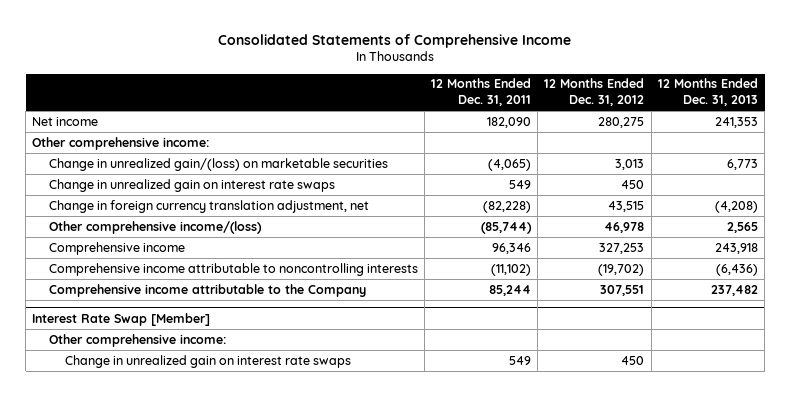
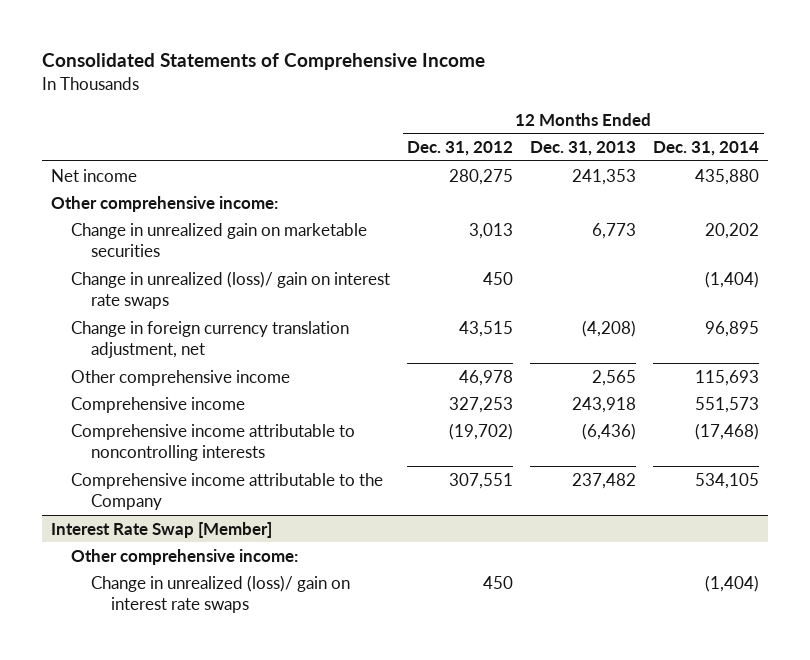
[431,78,532,107] 12 Months Ended Dec. 31, 2011 -> none
none -> [653,140,760,156] Dec. 31, 2014
[48,157,388,171] Change in unrealized gain/(loss) on marketable securities -> [70,222,367,257] Change in unrealized gain on marketable securities
[48,178,335,192] Change in unrealized gain on interest rate swaps -> [70,270,390,309] Change in unrealized (loss)/ gain on interest rate swaps
[48,220,262,234] Other comprehensive income/(loss) -> [70,369,290,386] Other comprehensive income
[65,354,352,368] Change in unrealized gain on interest rate swaps -> [90,574,350,613] Change in unrealized (loss)/ gain on interest rate swaps

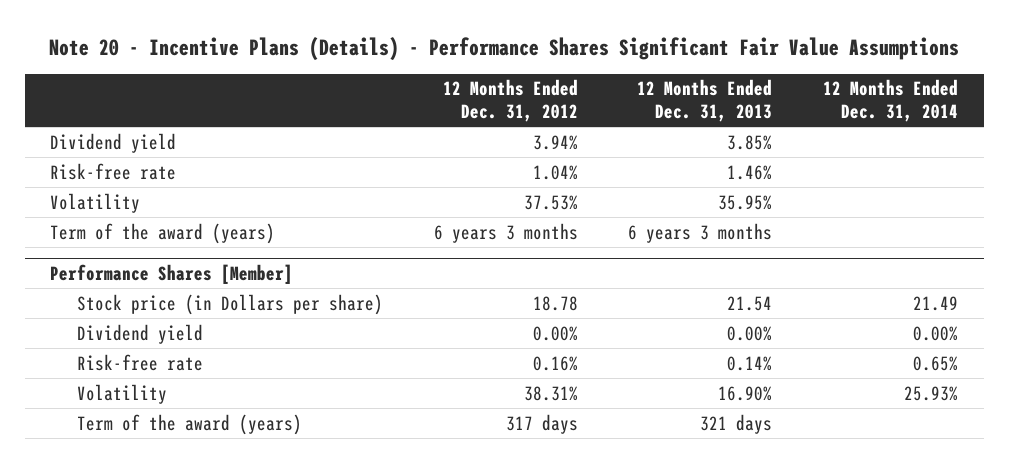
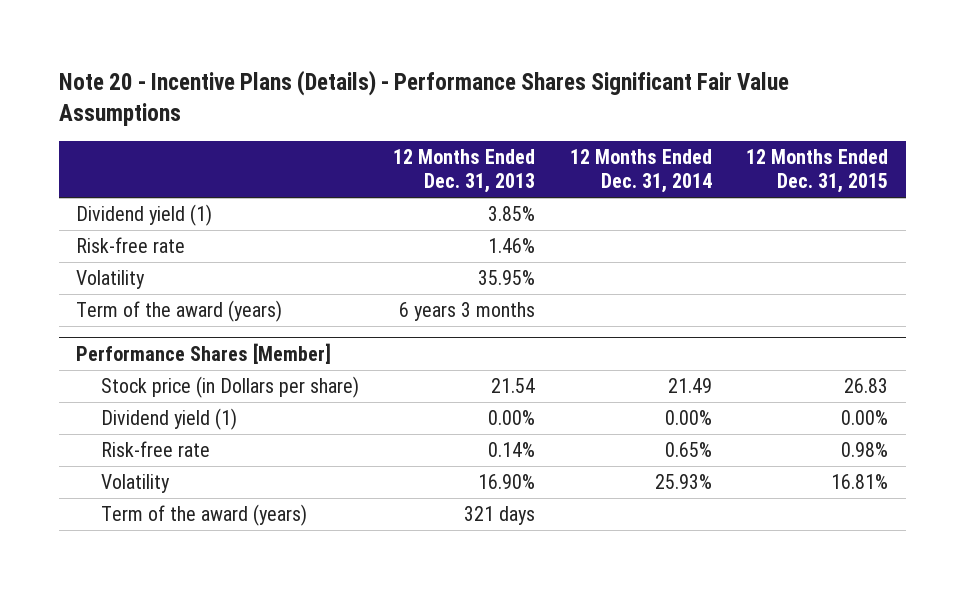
[442,79,578,123] 12 Months Ended Dec. 31, 2012 -> none
none -> [746,149,889,194] 12 Months Ended Dec. 31, 2015
[50,132,177,153] Dividend yield -> [76,204,213,227] Dividend yield (1)
[76,323,203,344] Dividend yield -> [100,408,237,431] Dividend yield (1)

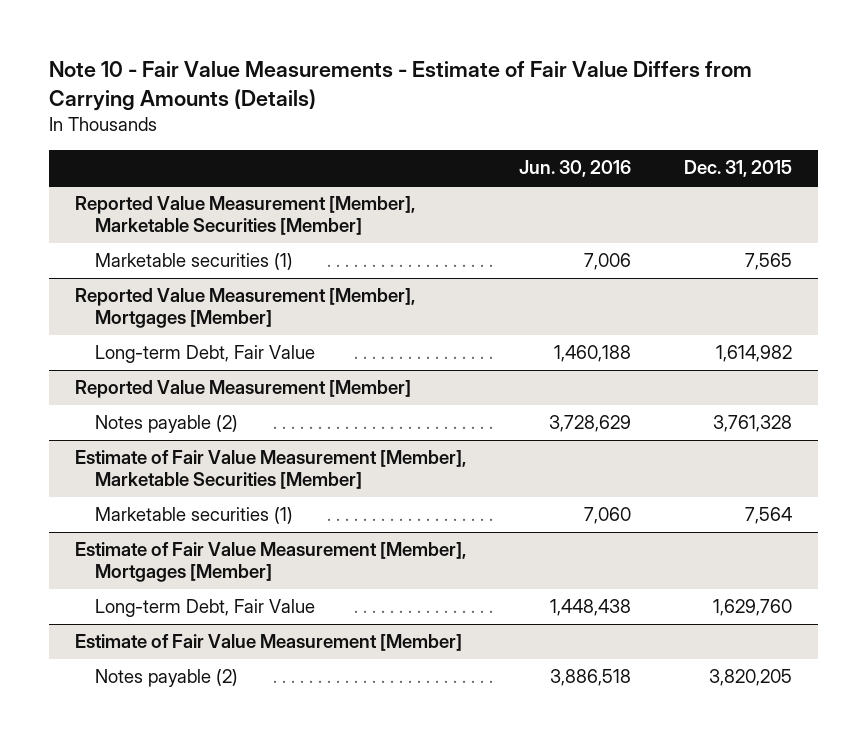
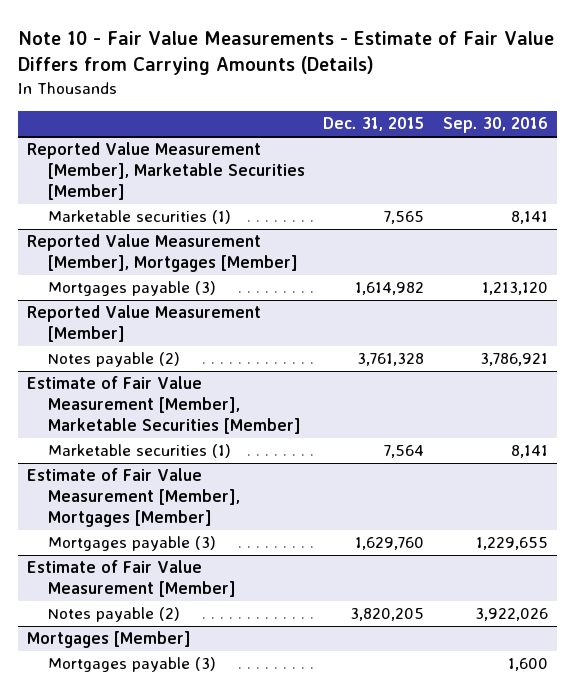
[519,160,632,178] Jun. 30, 2016 -> none
none -> [442,117,548,134] Sep. 30, 2016
[94,345,315,364] Long-term Debt, Fair Value -> [47,281,216,297] Mortgages payable (3)
[94,599,315,618] Long-term Debt, Fair Value -> [47,536,216,552] Mortgages payable (3)
none -> [27,631,192,649] Mortgages [Member]
none -> [47,657,216,673] Mortgages payable (3)

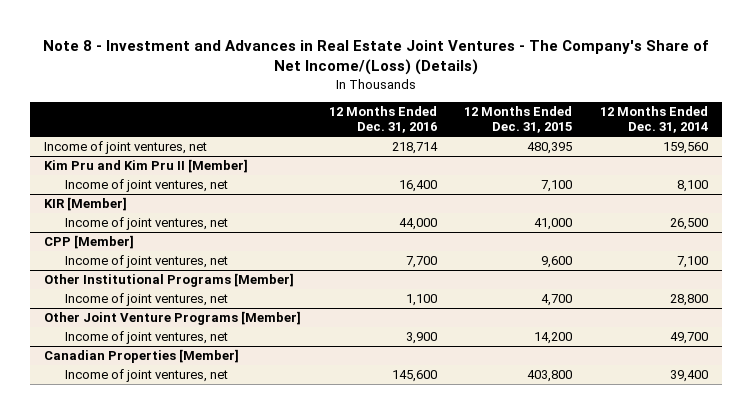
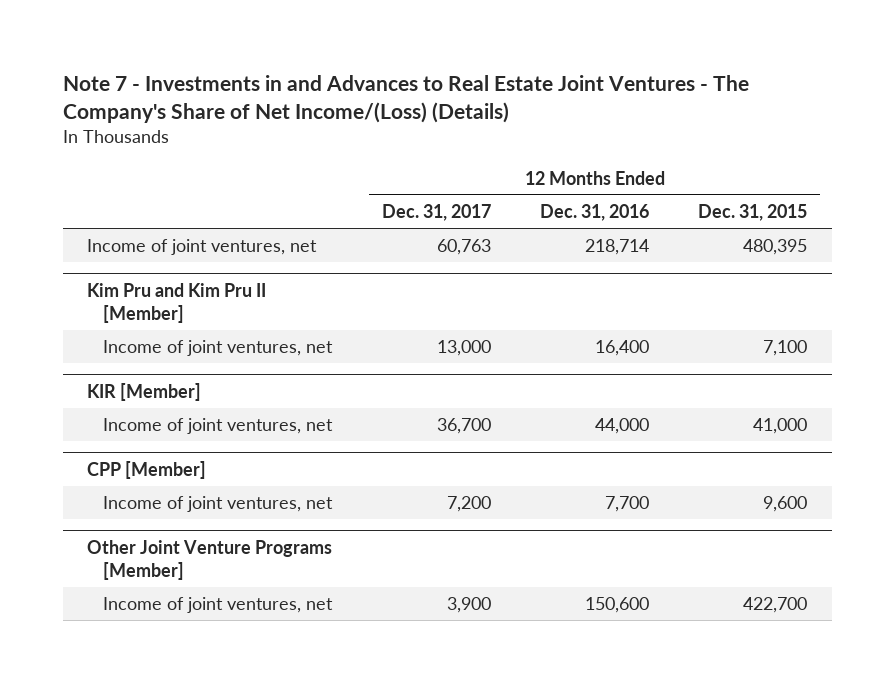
[43,39,709,76] Note 8 - Investment and Advances in Real Estate Joint Ventures - The Company's Share of Net Income/(Loss) (Details) -> [62,74,749,124] Note 7 - Investments in and Advances to Real Estate Joint Ventures - The Company's Share of Net Income/(Loss) (Details)
[599,106,708,134] 12 Months Ended Dec. 31, 2014 -> none
none -> [381,204,491,222] Dec. 31, 2017
[44,273,295,288] Other Institutional Programs [Member] -> none
[64,293,228,307] Income of joint ventures, net -> none
[44,349,240,364] Canadian Properties [Member] -> none
[64,369,228,383] Income of joint ventures, net -> none
[405,332,437,345] 3,900 -> [585,597,650,614] 150,600
[534,332,573,345] 14,200 -> [743,597,808,614] 422,700

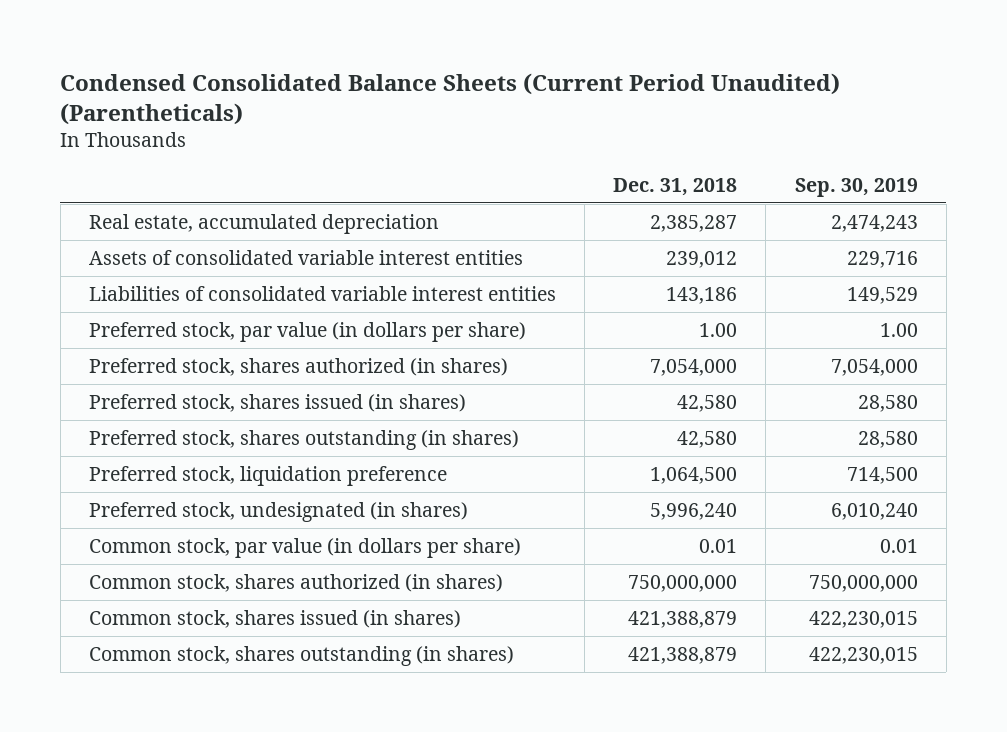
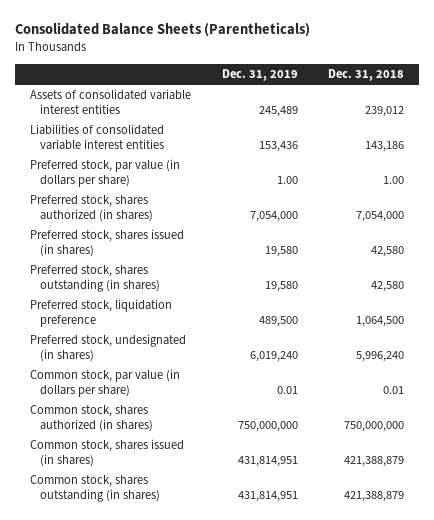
[60,72,841,125] Condensed Consolidated Balance Sheets (Current Period Unaudited) (Parentheticals) -> [14,22,310,38] Consolidated Balance Sheets (Parentheticals)
[794,177,918,197] Sep. 30, 2019 -> none
none -> [221,69,298,82] Dec. 31, 2019
[89,214,440,235] Real estate, accumulated depreciation -> none

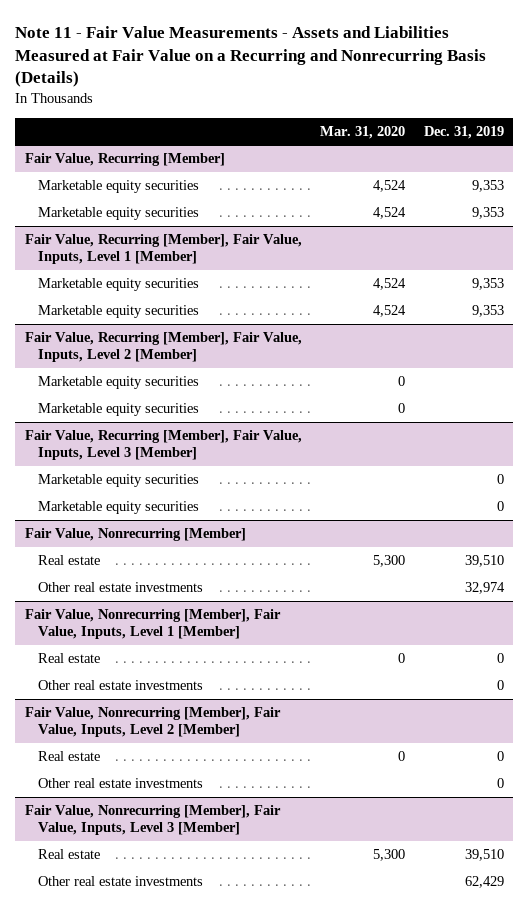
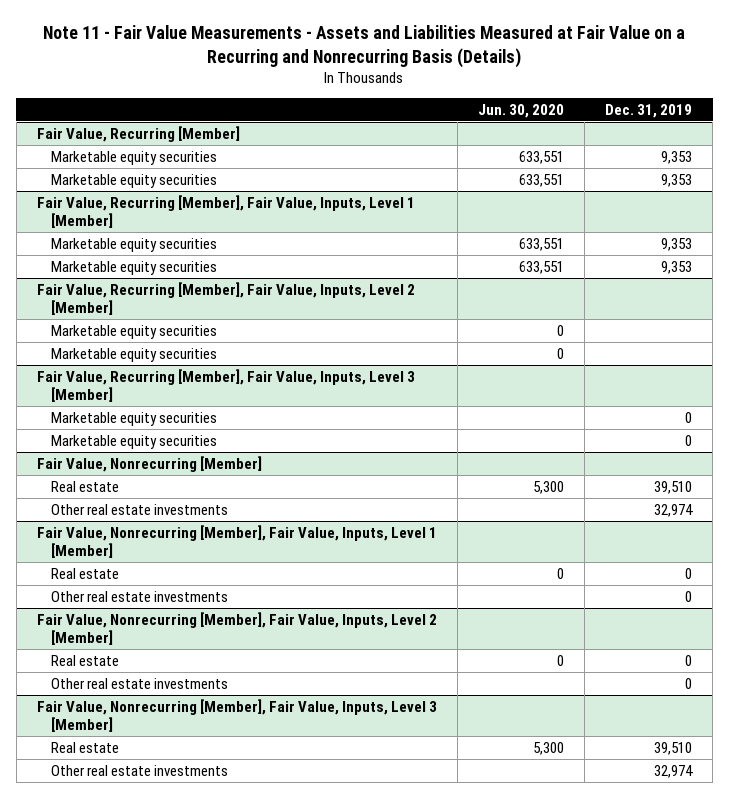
[320,125,406,139] Mar. 31, 2020 -> none
none -> [477,103,564,118] Jun. 30, 2020
[464,876,504,889] 62,429 -> [654,764,694,778] 32,974

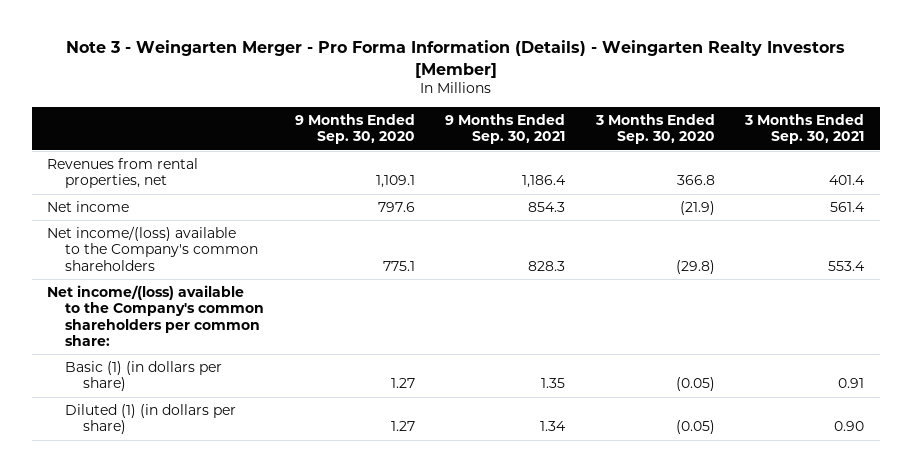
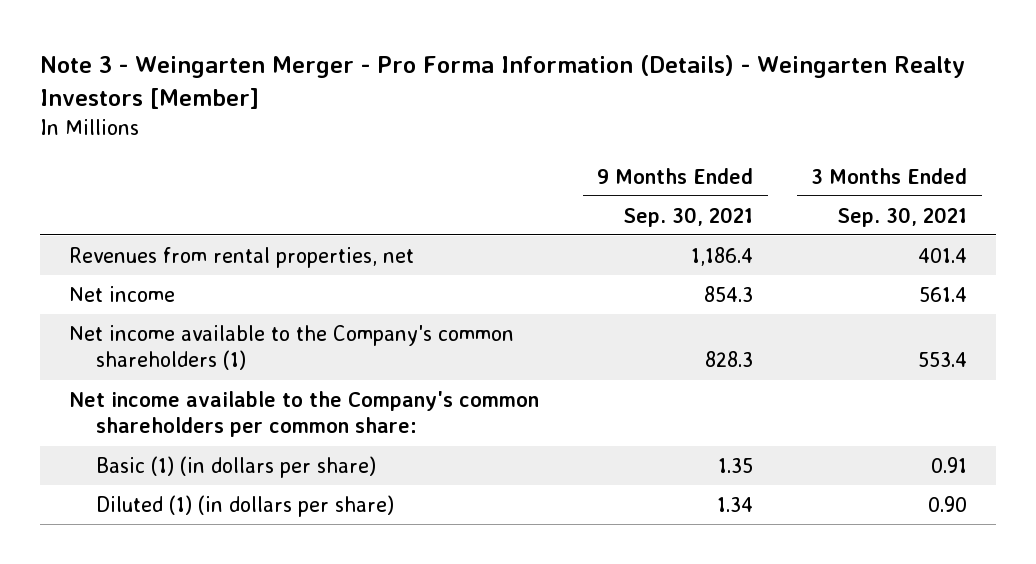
[294,114,415,145] 9 Months Ended Sep. 30, 2020 -> none
[594,114,715,145] 3 Months Ended Sep. 30, 2020 -> none
[47,226,259,271] Net income/(loss) available to the Company's common shareholders -> [69,324,515,371] Net income available to the Company's common shareholders (1)
[47,285,265,346] Net income/(loss) available to the Company's common shareholders per common share: -> [69,390,540,438] Net income available to the Company's common shareholders per common share:

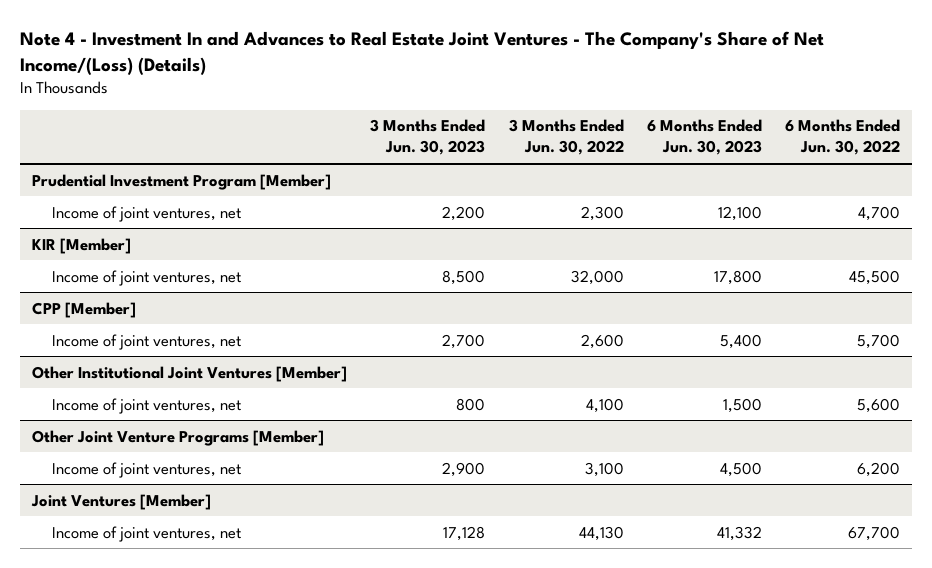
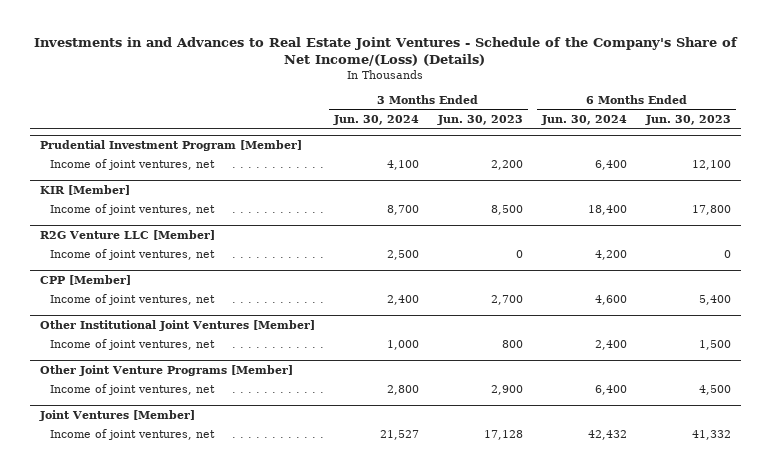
[19,31,824,75] Note 4 - Investment In and Advances to Real Estate Joint Ventures - The Company's Share of Net Income/(Loss) (Details) -> [34,37,739,67] Investments in and Advances to Real Estate Joint Ventures - Schedule of the Company's Share of Net Income/(Loss) (Details)
[508,119,624,156] 3 Months Ended Jun. 30, 2022 -> none
[785,119,901,156] 6 Months Ended Jun. 30, 2022 -> none
none -> [332,114,419,125] Jun. 30, 2024
none -> [541,114,628,125] Jun. 30, 2024
none -> [39,230,215,241] R2G Venture LLC [Member]
none -> [49,249,215,261] Income of joint ventures, net

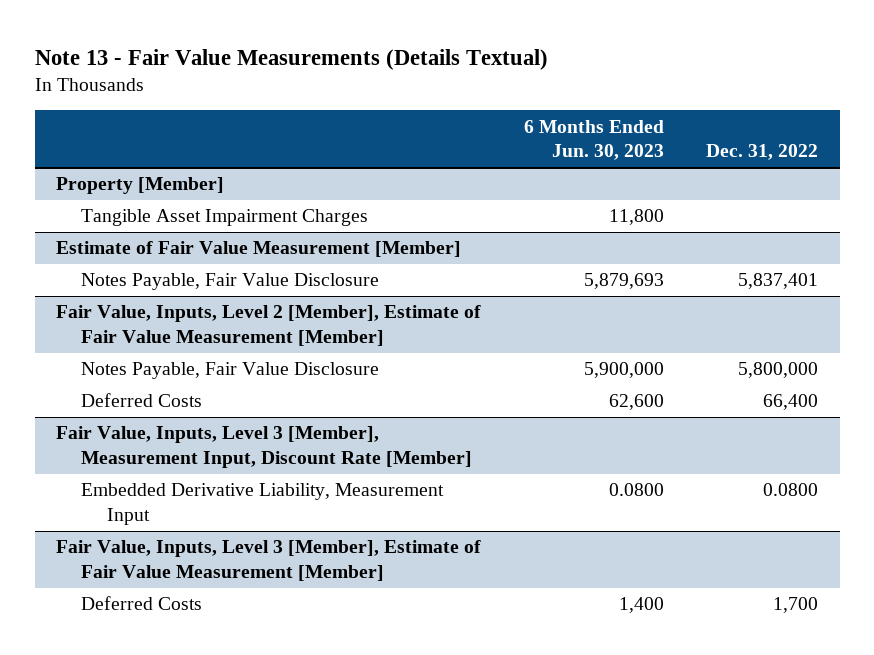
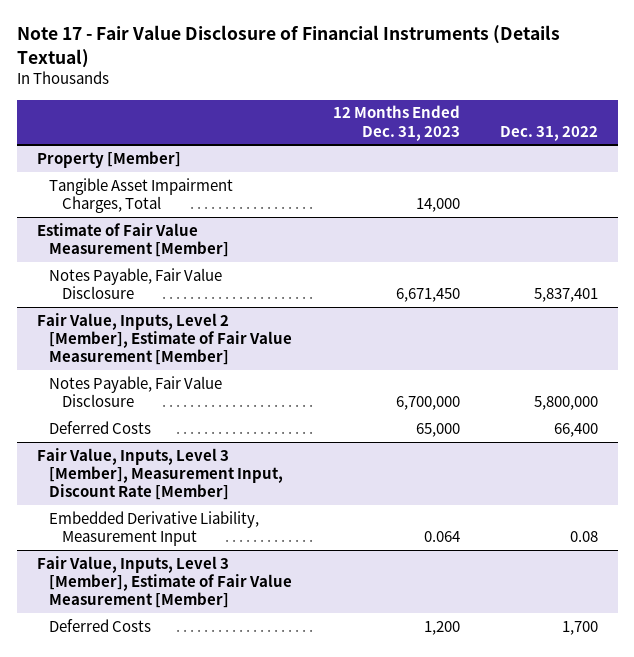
[34,48,548,70] Note 13 - Fair Value Measurements (Details Textual) -> [16,25,560,68] Note 17 - Fair Value Disclosure of Financial Instruments (Details Textual)
[523,119,664,161] 6 Months Ended Jun. 30, 2023 -> none
none -> [332,105,460,141] 12 Months Ended Dec. 31, 2023
[81,209,369,227] Tangible Asset Impairment Charges -> [49,177,234,214] Tangible Asset Impairment Charges, Total
[763,483,819,497] 0.0800 -> [569,531,598,543] 0.08

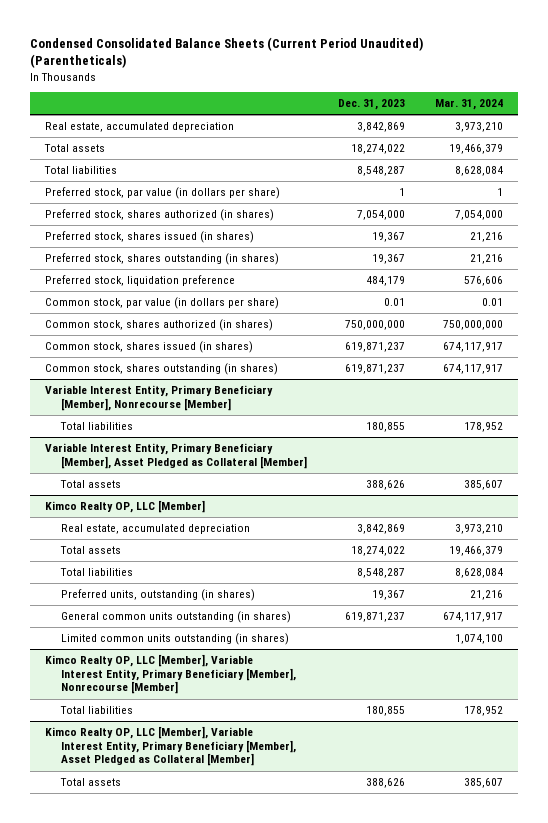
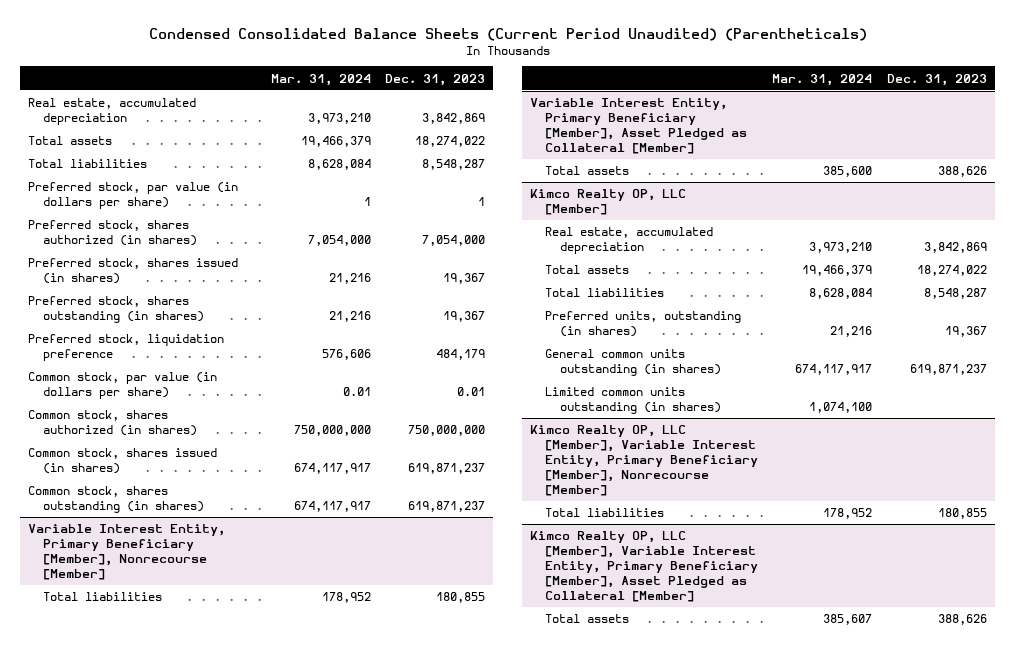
[463,480,503,491] 385,607 -> [823,166,873,178] 385,600

